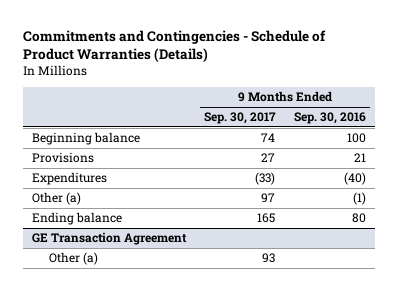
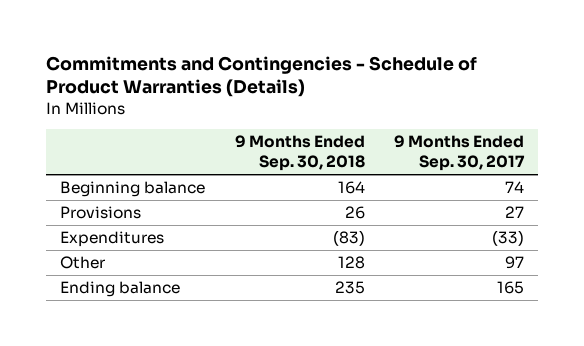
[293,112,366,125] Sep. 30, 2016 -> none
none -> [234,135,365,171] 9 Months Ended Sep. 30, 2018
[31,192,81,206] Other (a) -> [60,256,106,270] Other
[31,232,187,246] GE Transaction Agreement -> none
[49,252,99,266] Other (a) -> none

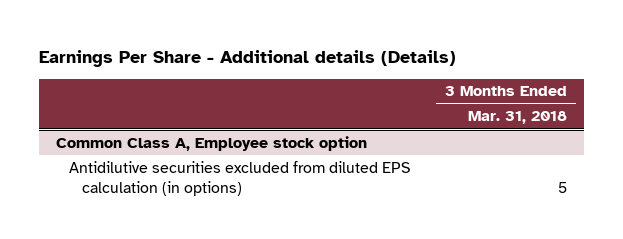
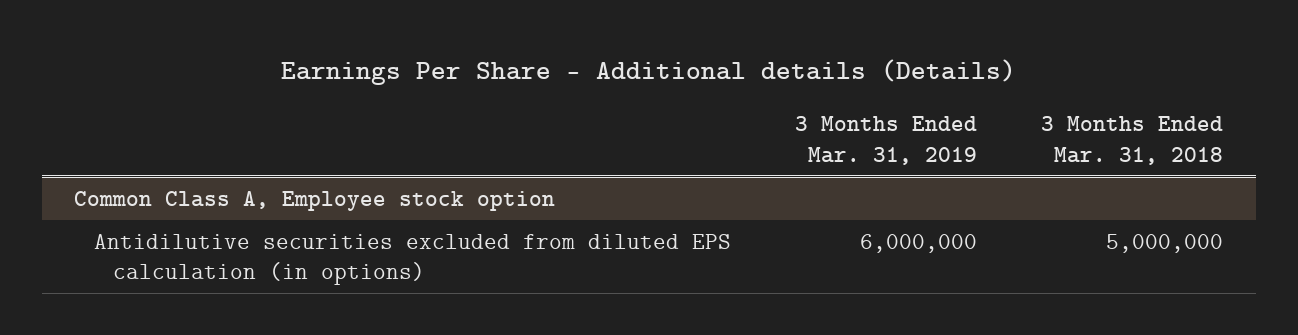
none -> [795,116,978,165] 3 Months Ended Mar. 31, 2019
[558,181,568,193] 5 -> [1106,233,1224,253] 5,000,000

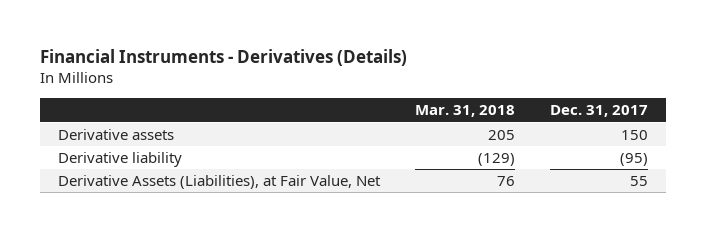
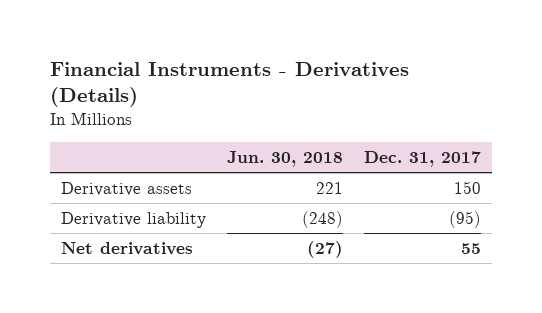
[414,105,515,118] Mar. 31, 2018 -> none
none -> [227,150,344,167] Jun. 30, 2018
[57,175,381,190] Derivative Assets (Liabilities), at Fair Value, Net -> [60,241,193,255] Net derivatives

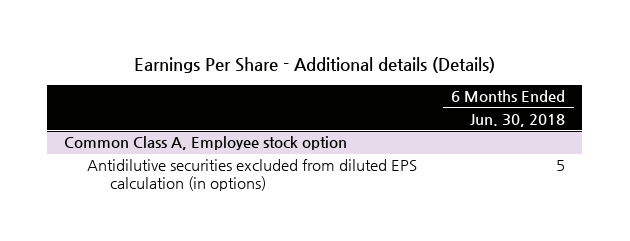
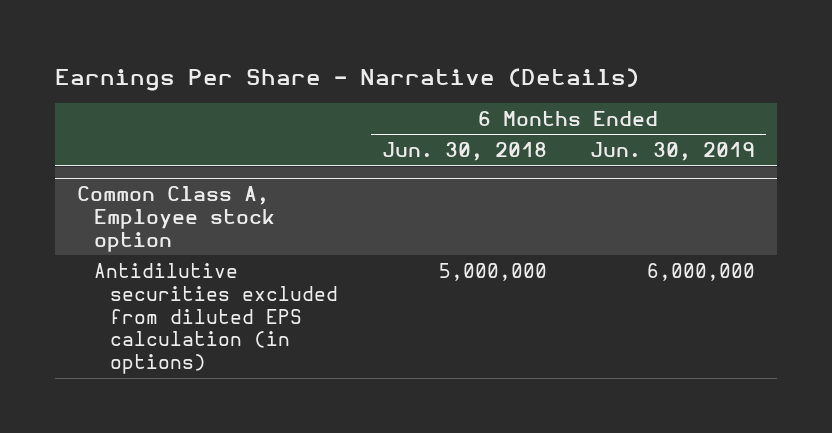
[133,56,495,73] Earnings Per Share - Additional details (Details) -> [55,67,640,91] Earnings Per Share - Narrative (Details)
none -> [590,142,756,162] Jun. 30, 2019
[556,160,566,172] 5 -> [438,262,547,281] 5,000,000

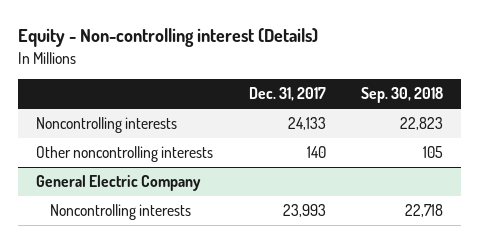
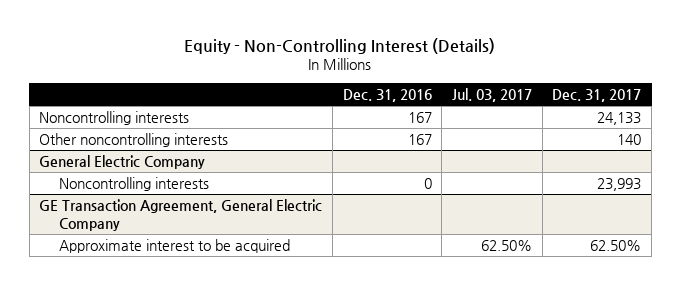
[18,28,319,48] Equity - Non-controlling interest (Details) -> [184,37,496,54] Equity - Non-Controlling Interest (Details)
[361,87,444,104] Sep. 30, 2018 -> none
none -> [342,89,432,103] Dec. 31, 2016
none -> [452,88,533,103] Jul. 03, 2017
none -> [39,198,323,231] GE Transaction Agreement, General Electric Company
none -> [58,238,290,253] Approximate interest to be acquired

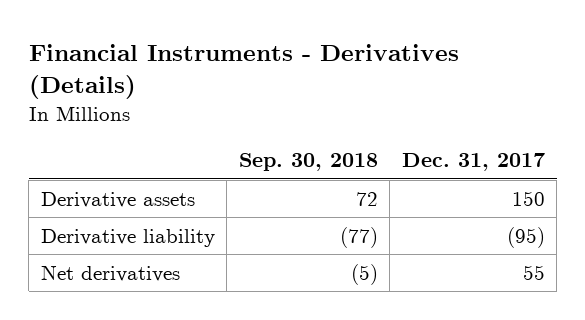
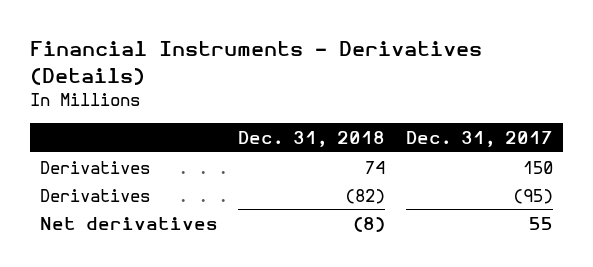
[238,153,378,172] Sep. 30, 2018 -> none
none -> [238,130,386,147] Dec. 31, 2018
[40,191,195,208] Derivative assets -> [39,160,150,174] Derivatives
[40,228,215,247] Derivative liability -> [39,188,150,202] Derivatives

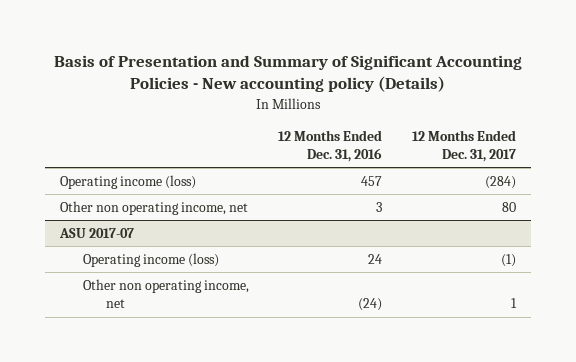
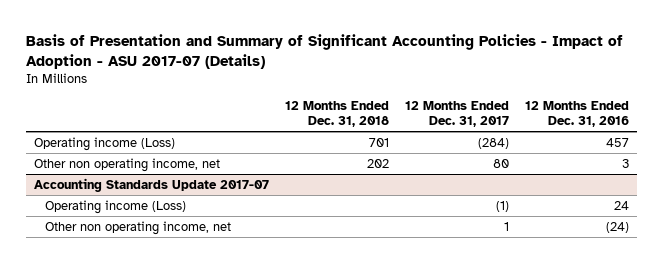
[54,55,523,93] Basis of Presentation and Summary of Significant Accounting Policies - New accounting policy (Details) -> [26,33,624,69] Basis of Presentation and Summary of Significant Accounting Policies - Impact of Adoption - ASU 2017-07 (Details)
none -> [285,100,390,128] 12 Months Ended Dec. 31, 2018
[60,175,197,190] Operating income (loss) -> [34,136,176,151] Operating income (Loss)
[59,228,135,239] ASU 2017-07 -> none
none -> [34,177,270,192] Accounting Standards Update 2017-07
[82,253,219,268] Operating income (loss) -> [45,199,187,214] Operating income (Loss)

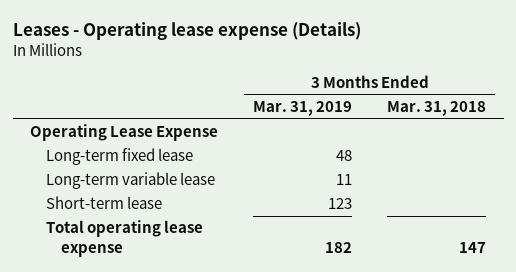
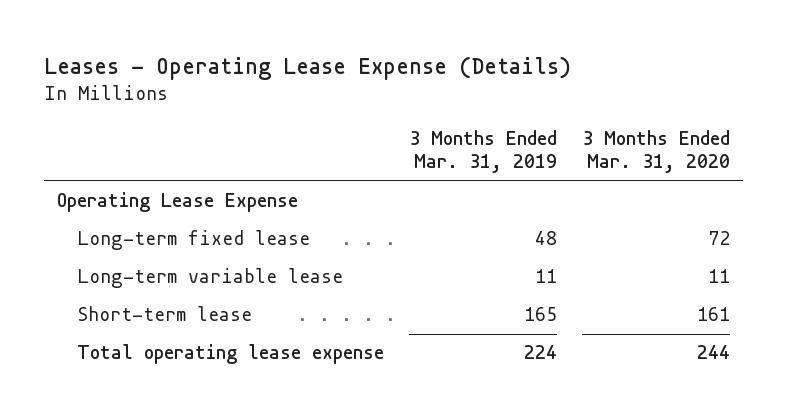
[12,21,361,40] Leases - Operating lease expense (Details) -> [44,56,572,81] Leases - Operating Lease Expense (Details)
[387,100,487,116] Mar. 31, 2018 -> none
none -> [582,130,731,174] 3 Months Ended Mar. 31, 2020
[328,198,353,210] 123 -> [523,307,557,322] 165
[325,241,353,253] 182 -> [523,345,557,360] 224

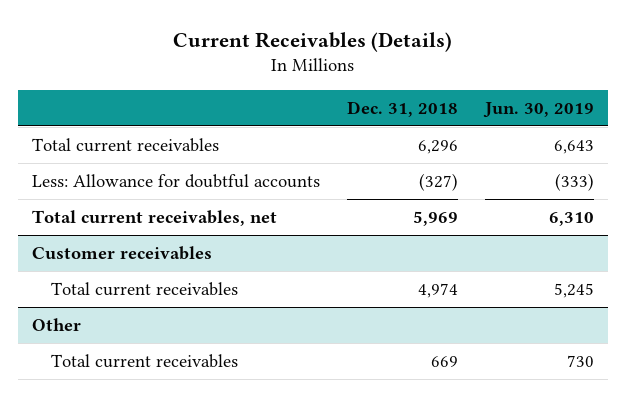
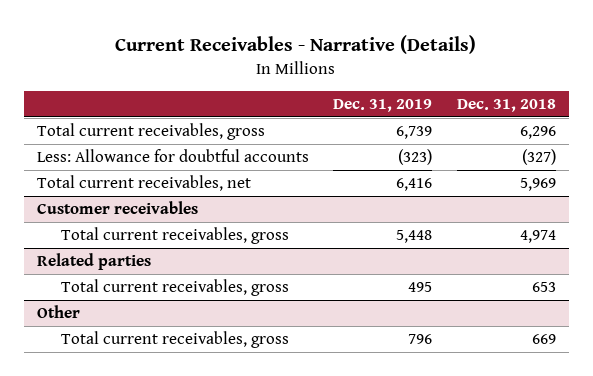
[172,31,452,52] Current Receivables (Details) -> [115,34,477,54] Current Receivables - Narrative (Details)
[483,101,595,118] Jun. 30, 2019 -> none
none -> [333,99,433,113] Dec. 31, 2019
[31,138,219,153] Total current receivables -> [36,123,265,141] Total current receivables, gross
[51,282,239,297] Total current receivables -> [61,227,290,245] Total current receivables, gross
none -> [36,253,151,271] Related parties
none -> [61,279,290,297] Total current receivables, gross
[51,354,239,369] Total current receivables -> [61,331,290,349] Total current receivables, gross

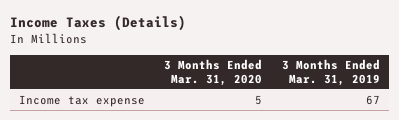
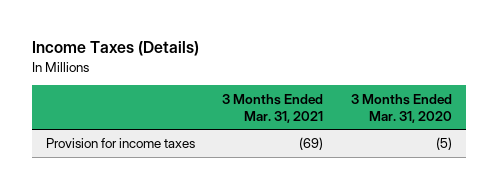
[281,58,380,86] 3 Months Ended Mar. 31, 2019 -> none
none -> [222,93,324,123] 3 Months Ended Mar. 31, 2021
[19,95,146,108] Income tax expense -> [45,138,195,149] Provision for income taxes
[255,95,263,106] 5 -> [436,137,453,151] (5)

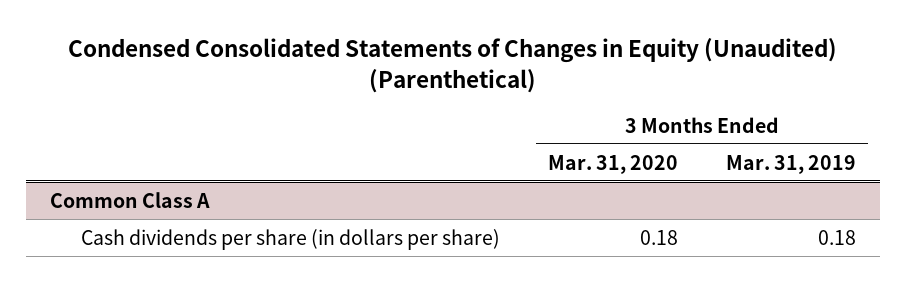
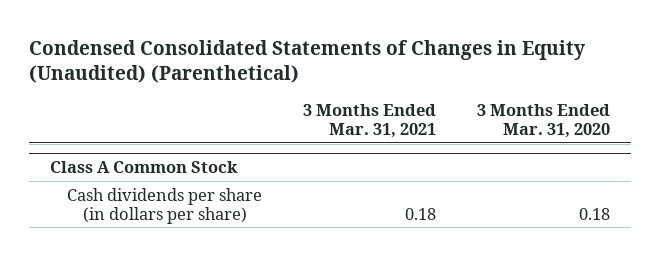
[726,154,857,174] Mar. 31, 2019 -> none
none -> [302,104,436,139] 3 Months Ended Mar. 31, 2021
[50,191,211,208] Common Class A -> [49,161,238,174] Class A Common Stock

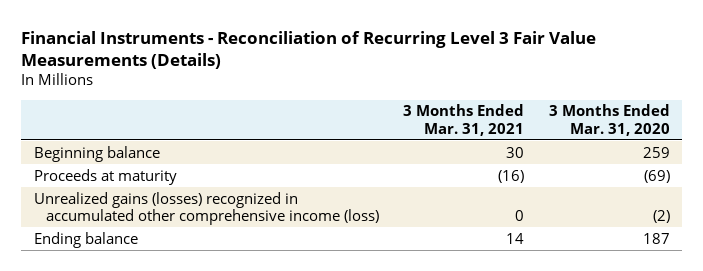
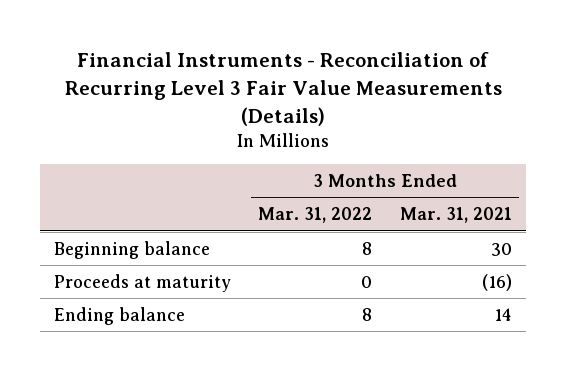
[548,104,670,136] 3 Months Ended Mar. 31, 2020 -> none
none -> [258,207,373,224] Mar. 31, 2022
[33,191,380,225] Unrealized gains (losses) recognized in accumulated other comprehensive income (loss) -> none

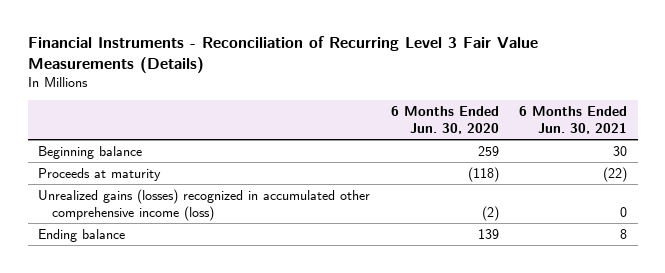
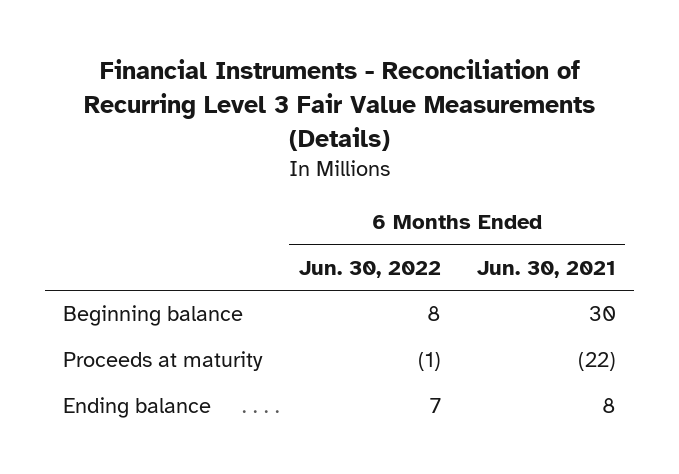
[390,105,499,134] 6 Months Ended Jun. 30, 2020 -> none
none -> [298,260,441,278] Jun. 30, 2022
[37,188,370,221] Unrealized gains (losses) recognized in accumulated other comprehensive income (loss) -> none

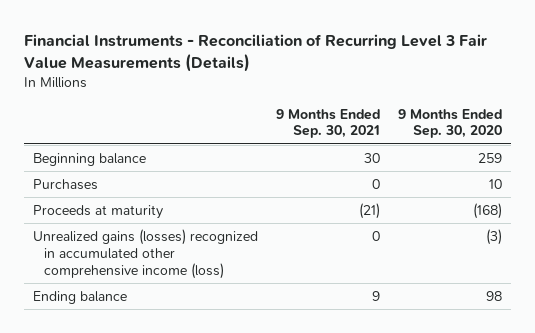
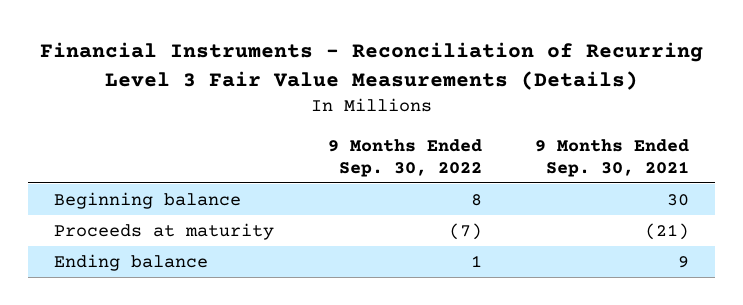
[397,108,502,139] 9 Months Ended Sep. 30, 2020 -> none
none -> [327,138,482,177] 9 Months Ended Sep. 30, 2022
[33,178,99,190] Purchases -> none
[33,228,259,279] Unrealized gains (losses) recognized in accumulated other comprehensive income (loss) -> none

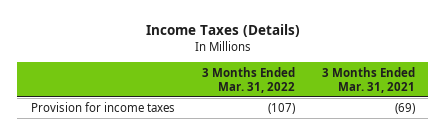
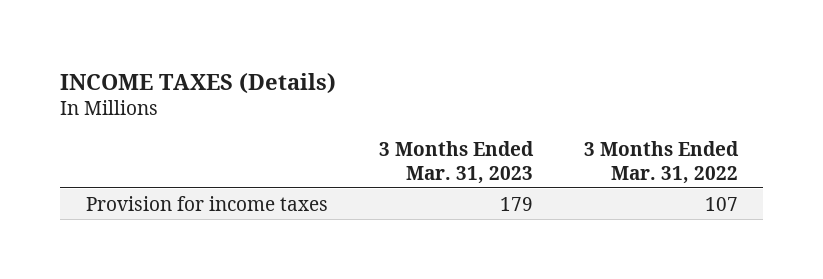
[145,24,300,38] Income Taxes (Details) -> [60,72,337,94] INCOME TAXES (Details)
[321,66,415,93] 3 Months Ended Mar. 31, 2021 -> none
none -> [378,141,534,185] 3 Months Ended Mar. 31, 2023
[267,103,295,115] (107) -> [704,196,738,211] 107

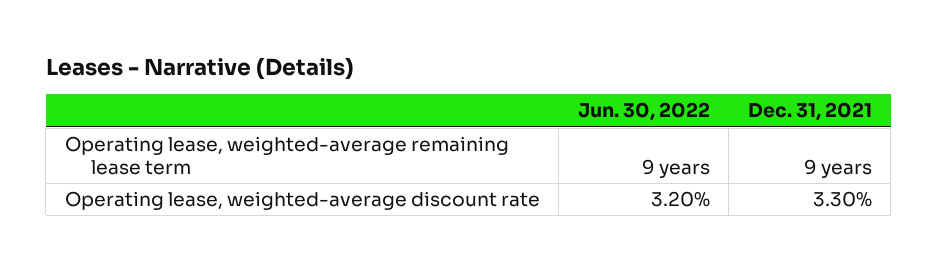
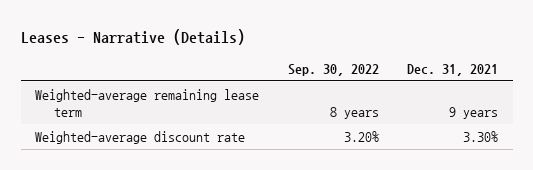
[577,102,710,122] Jun. 30, 2022 -> none
none -> [287,63,379,76] Sep. 30, 2022
[64,136,509,175] Operating lease, weighted-average remaining lease term -> [34,88,259,118] Weighted-average remaining lease term
[64,191,540,211] Operating lease, weighted-average discount rate -> [34,130,245,144] Weighted-average discount rate

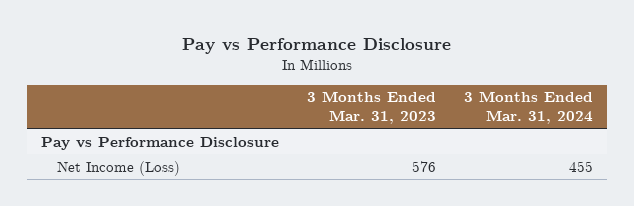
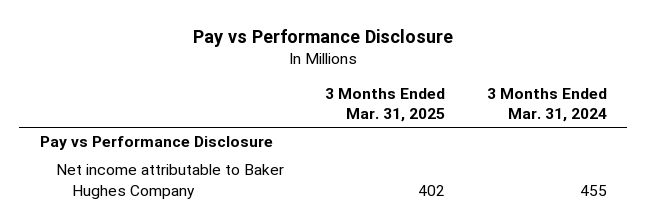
[306,91,436,124] 3 Months Ended Mar. 31, 2023 -> none
none -> [325,87,446,123] 3 Months Ended Mar. 31, 2025
[56,160,180,176] Net Income (Loss) -> [55,164,284,199] Net income attributable to Baker Hughes Company

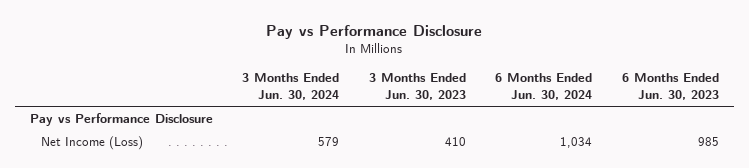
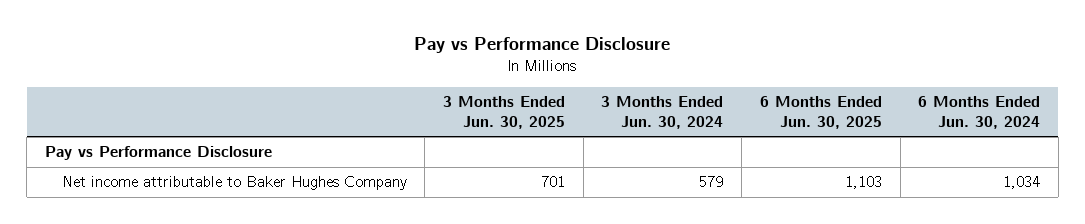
[368,73,466,101] 3 Months Ended Jun. 30, 2023 -> none
[621,73,719,101] 6 Months Ended Jun. 30, 2023 -> none
none -> [443,95,566,129] 3 Months Ended Jun. 30, 2025
none -> [759,95,882,129] 6 Months Ended Jun. 30, 2025
[40,136,143,151] Net Income (Loss) -> [61,176,407,191] Net income attributable to Baker Hughes Company

